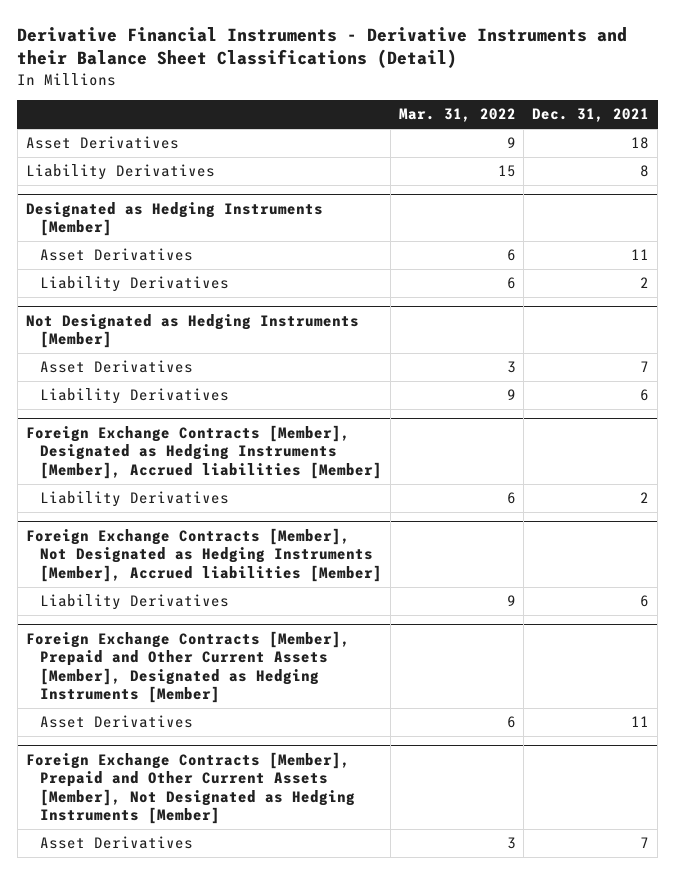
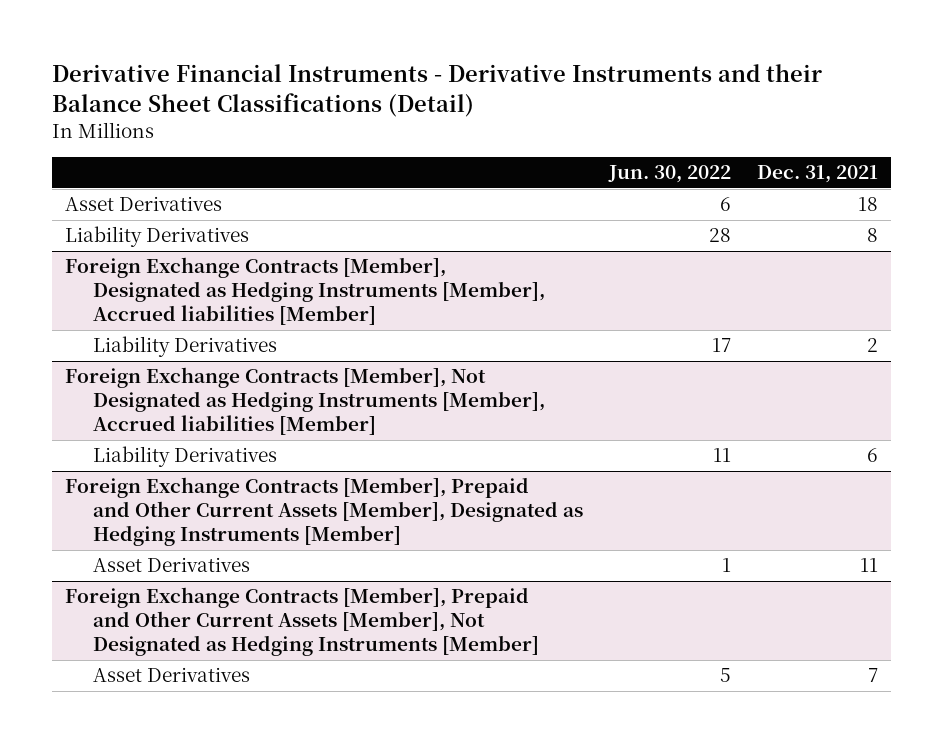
[398,108,516,123] Mar. 31, 2022 -> none
none -> [608,165,732,184] Jun. 30, 2022
[25,201,323,237] Designated as Hedging Instruments [Member] -> none
[39,248,193,262] Asset Derivatives -> none
[39,276,229,293] Liability Derivatives -> none
[25,313,359,349] Not Designated as Hedging Instruments [Member] -> none
[39,360,193,374] Asset Derivatives -> none
[39,388,229,405] Liability Derivatives -> none

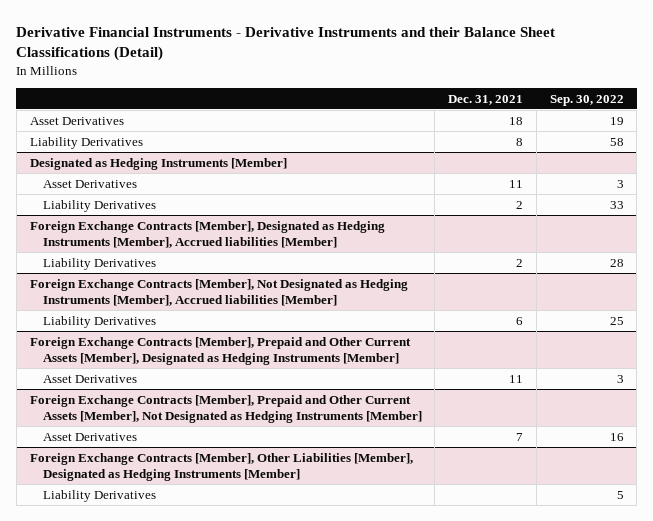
[608,165,732,184] Jun. 30, 2022 -> none
none -> [549,94,624,106] Sep. 30, 2022
none -> [29,157,287,170] Designated as Hedging Instruments [Member]
none -> [42,179,137,188] Asset Derivatives
none -> [42,199,156,212] Liability Derivatives
none -> [29,452,413,481] Foreign Exchange Contracts [Member], Other Liabilities [Member], Designated as Hedging Instruments [Member]
none -> [42,489,156,502] Liability Derivatives

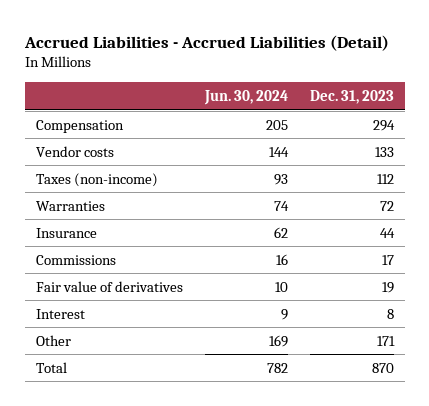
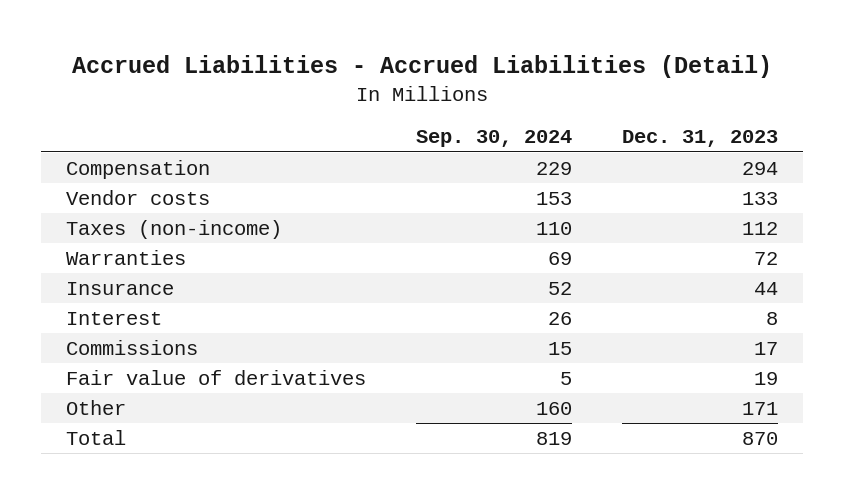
[203,89,288,105] Jun. 30, 2024 -> none
none -> [416,130,573,148] Sep. 30, 2024
[35,308,85,319] Interest -> [66,311,163,325] Interest

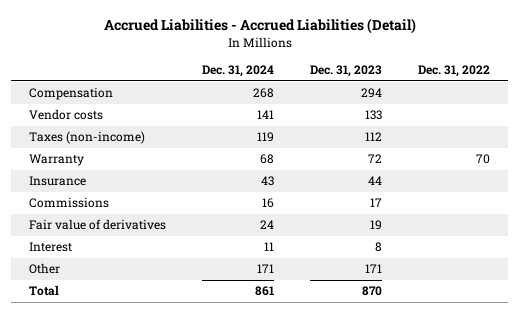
[416,130,573,148] Sep. 30, 2024 -> none
none -> [202,65,275,78] Dec. 31, 2024
none -> [417,65,490,78] Dec. 31, 2022
[66,249,187,265] Warranties -> [29,154,85,167] Warranty
[66,311,163,325] Interest -> [29,242,73,253] Interest

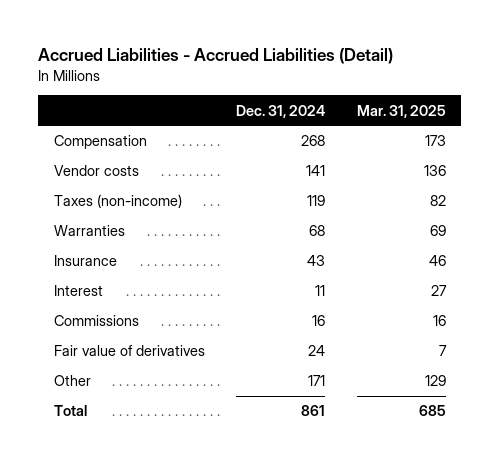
[310,65,383,78] Dec. 31, 2023 -> none
[417,65,490,78] Dec. 31, 2022 -> none
none -> [356,104,446,118] Mar. 31, 2025
[29,154,85,167] Warranty -> [53,225,125,237] Warranties
[29,242,73,253] Interest -> [53,285,103,297] Interest

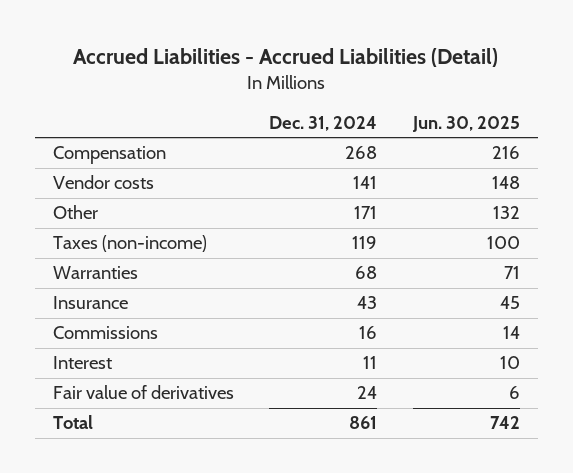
[356,104,446,118] Mar. 31, 2025 -> none
none -> [412,116,521,133] Jun. 30, 2025
[53,375,91,387] Other -> [52,205,98,220] Other
[53,285,103,297] Interest -> [52,356,112,370] Interest

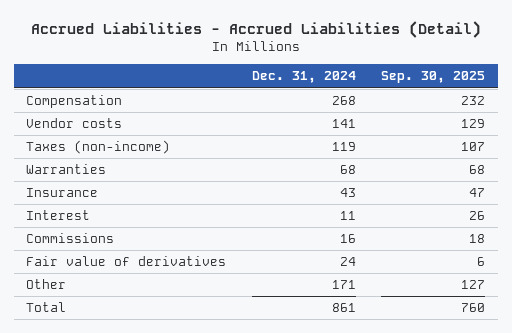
[412,116,521,133] Jun. 30, 2025 -> none
none -> [381,71,486,84] Sep. 30, 2025
[52,326,158,340] Commissions -> [26,233,115,244] Commissions
[52,205,98,220] Other -> [26,279,67,290] Other

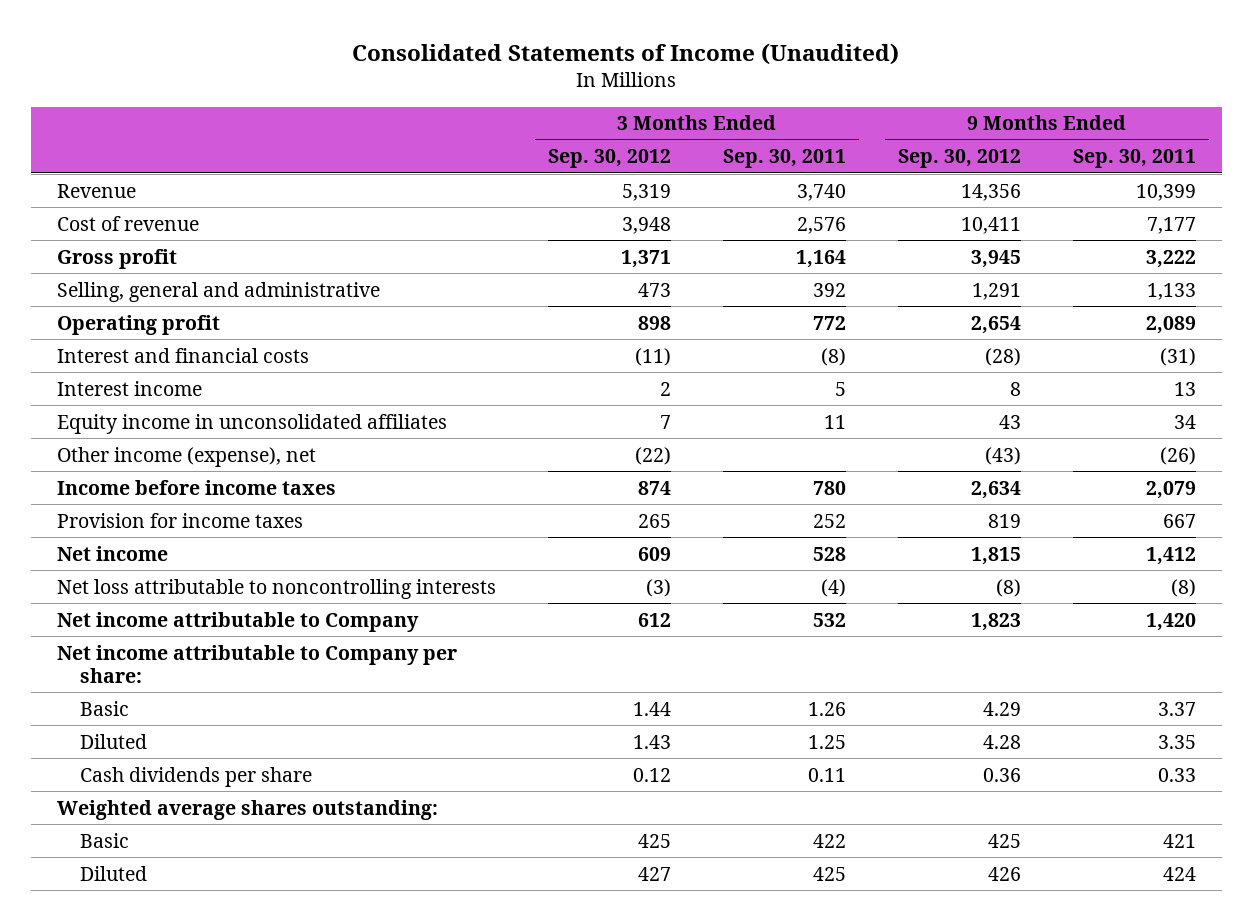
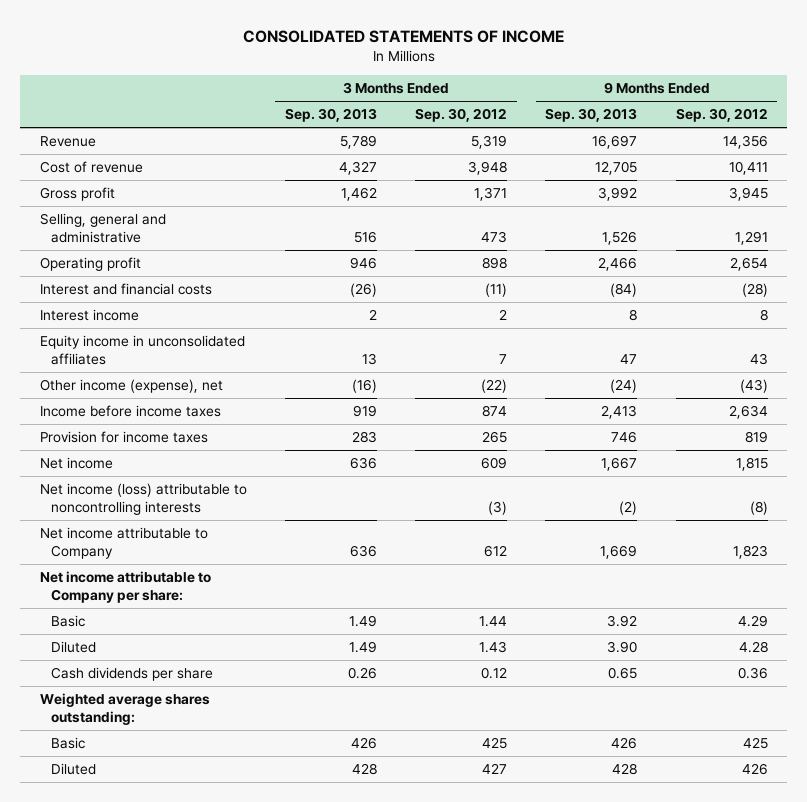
[352,42,900,65] Consolidated Statements of Income (Unaudited) -> [242,30,564,44] CONSOLIDATED STATEMENTS OF INCOME
[722,149,846,169] Sep. 30, 2011 -> none
[1072,149,1196,169] Sep. 30, 2011 -> none
none -> [284,108,377,123] Sep. 30, 2013
none -> [545,108,638,123] Sep. 30, 2013
[56,578,496,599] Net loss attributable to noncontrolling interests -> [39,482,247,515] Net income (loss) attributable to noncontrolling interests

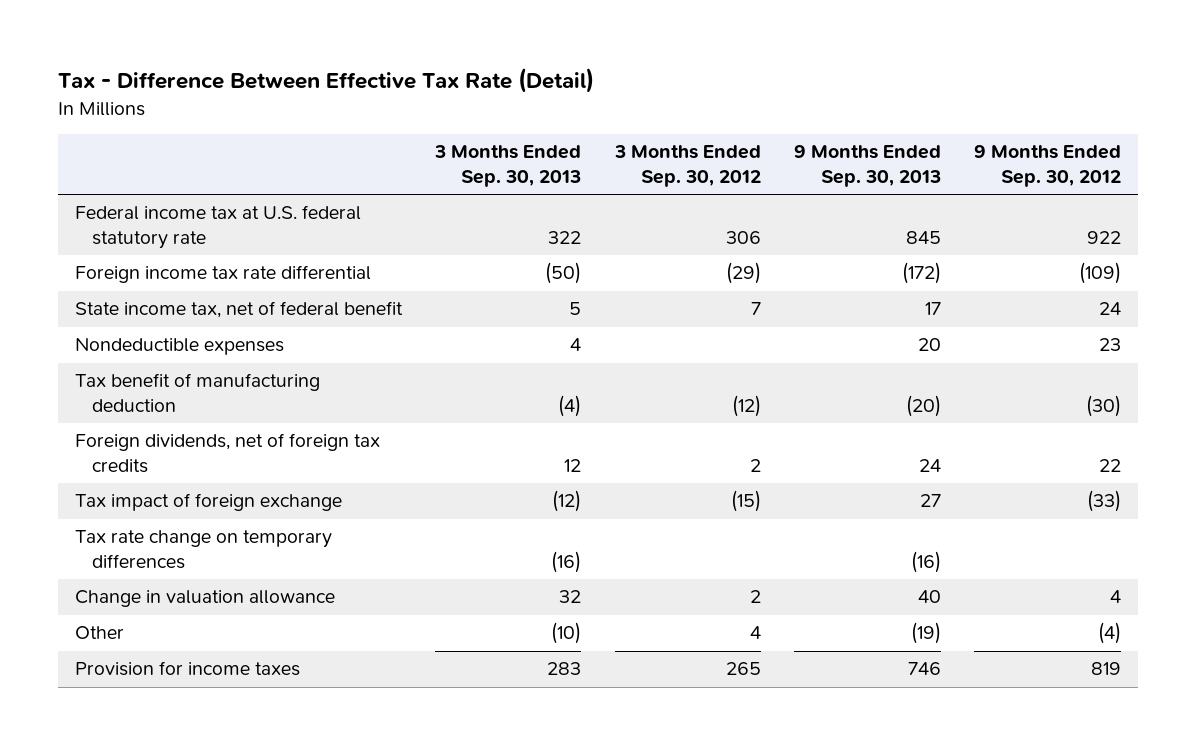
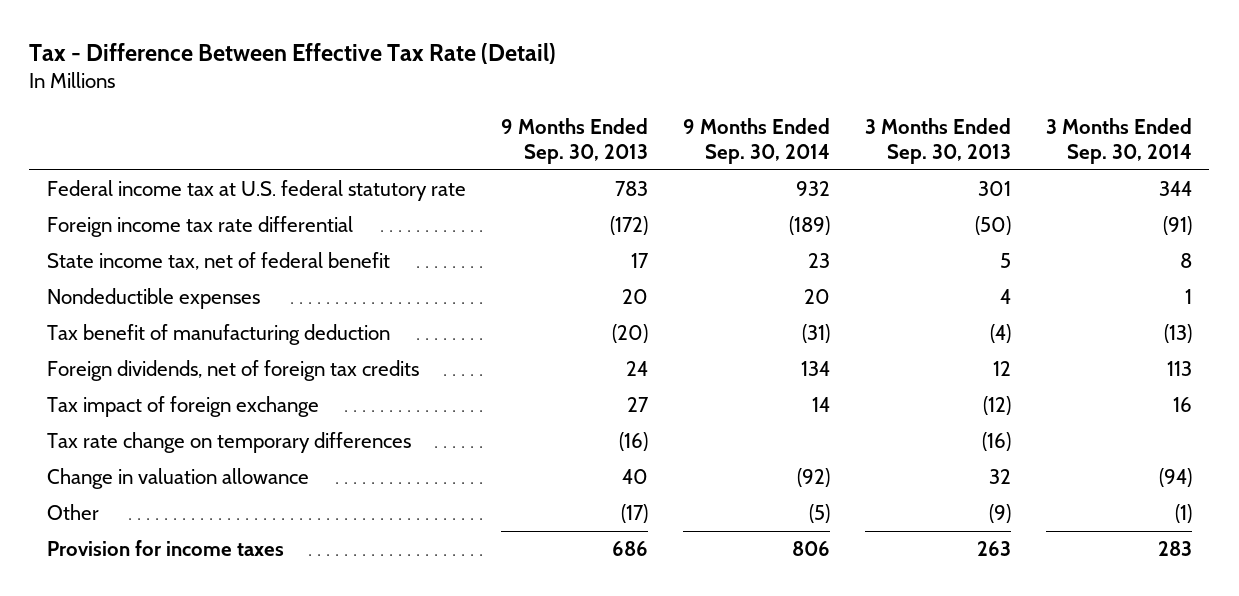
[613,145,761,187] 3 Months Ended Sep. 30, 2012 -> none
[974,145,1122,187] 9 Months Ended Sep. 30, 2012 -> none
none -> [682,117,830,164] 9 Months Ended Sep. 30, 2014
none -> [1045,117,1192,164] 3 Months Ended Sep. 30, 2014
[548,230,582,244] 322 -> [977,181,1011,197] 301
[906,230,942,244] 845 -> [614,181,648,197] 783
[551,622,582,645] (10) -> [988,504,1011,524] (9)
[911,622,942,645] (19) -> [620,504,648,524] (17)
[547,662,582,676] 283 -> [976,541,1011,557] 263
[908,662,942,676] 746 -> [611,541,648,557] 686

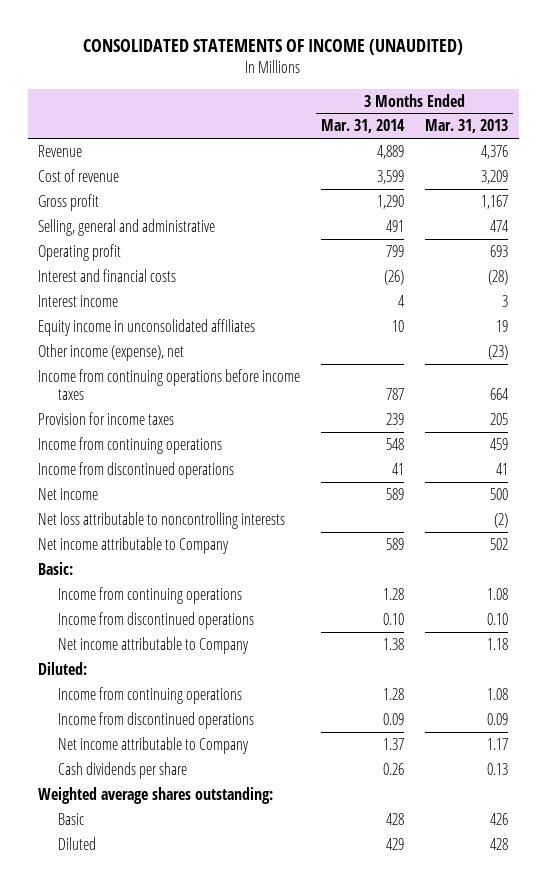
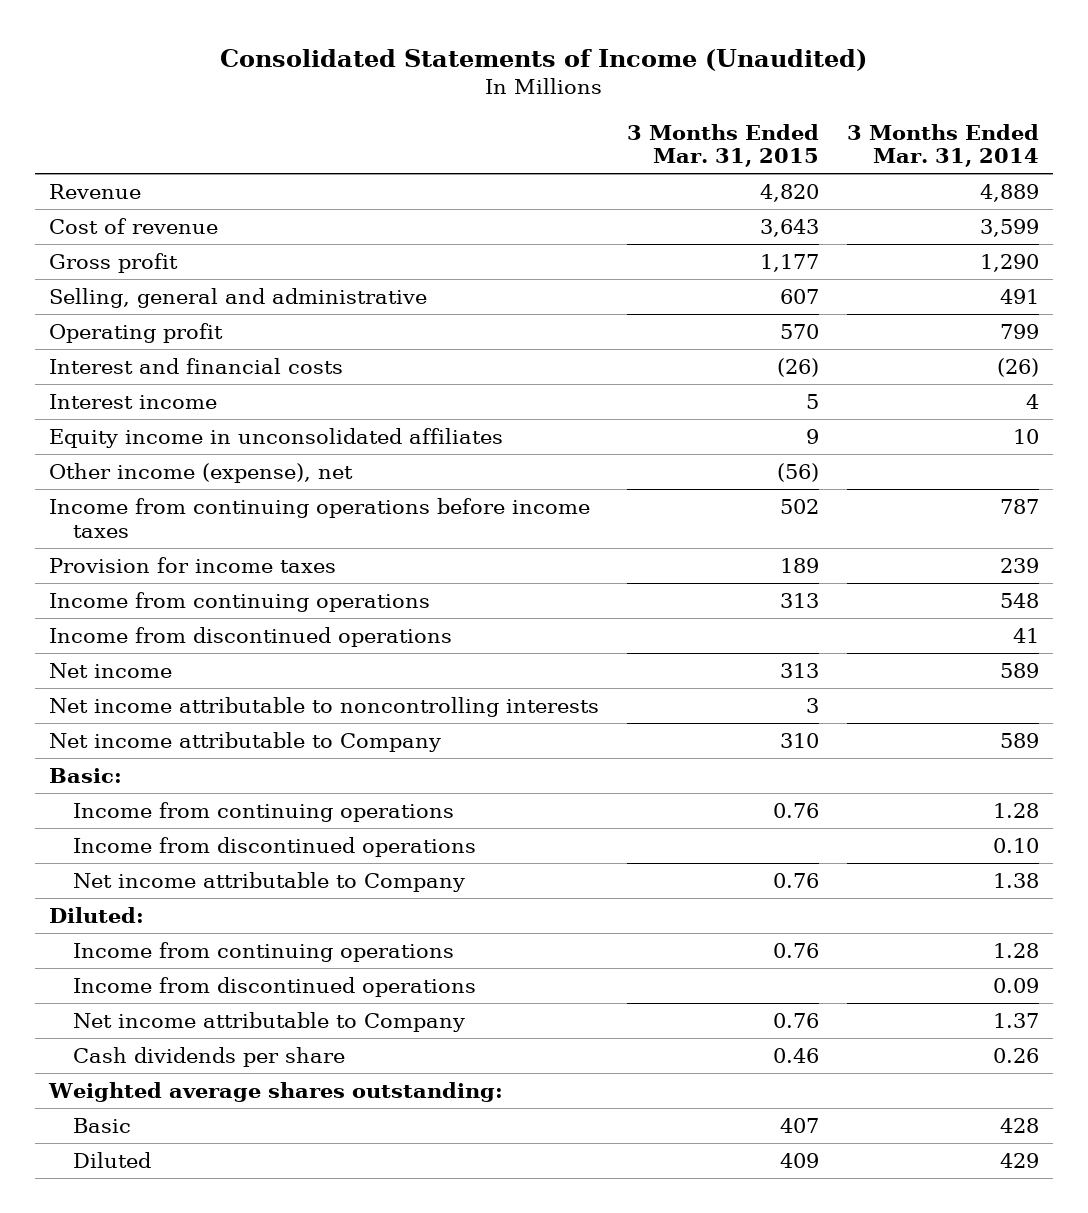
[83,39,464,56] CONSOLIDATED STATEMENTS OF INCOME (UNAUDITED) -> [219,48,867,71] Consolidated Statements of Income (Unaudited)
[425,119,509,134] Mar. 31, 2013 -> none
none -> [626,123,819,168] 3 Months Ended Mar. 31, 2015
[38,511,286,529] Net loss attributable to noncontrolling interests -> [48,696,599,717] Net income attributable to noncontrolling interests

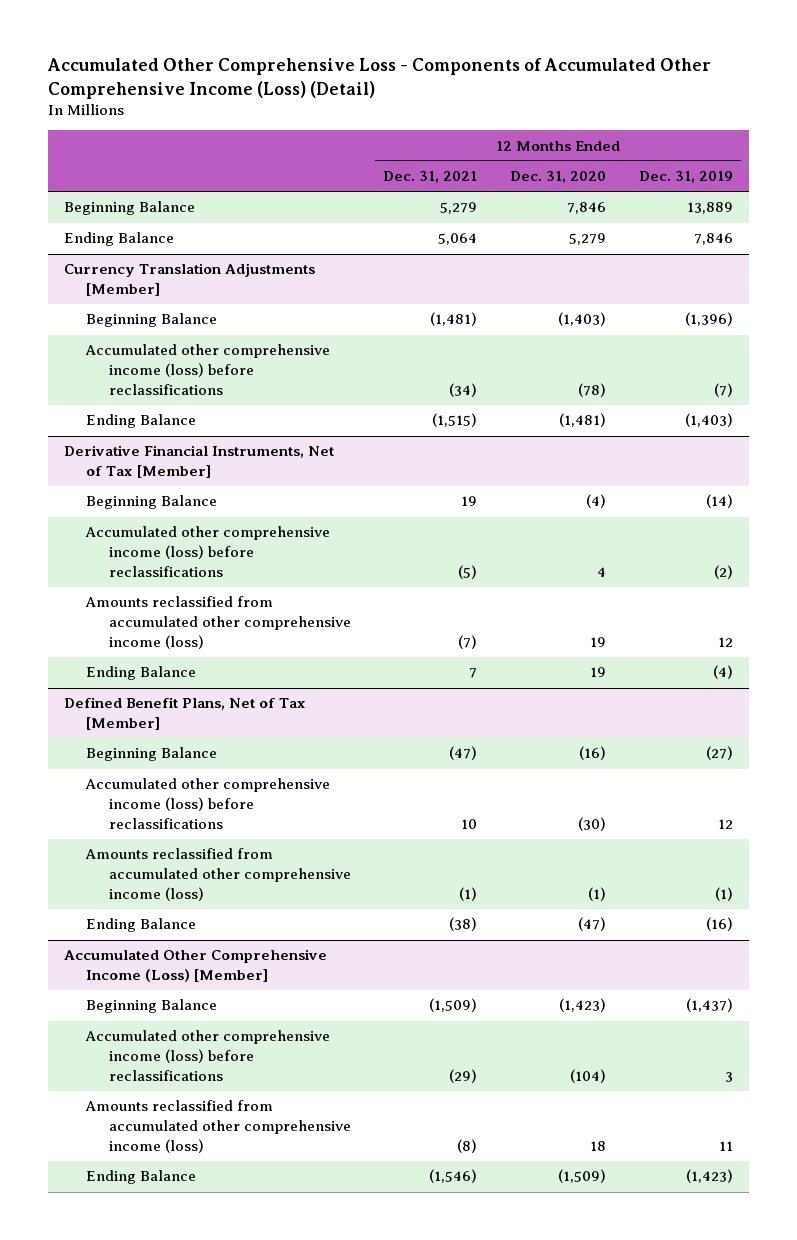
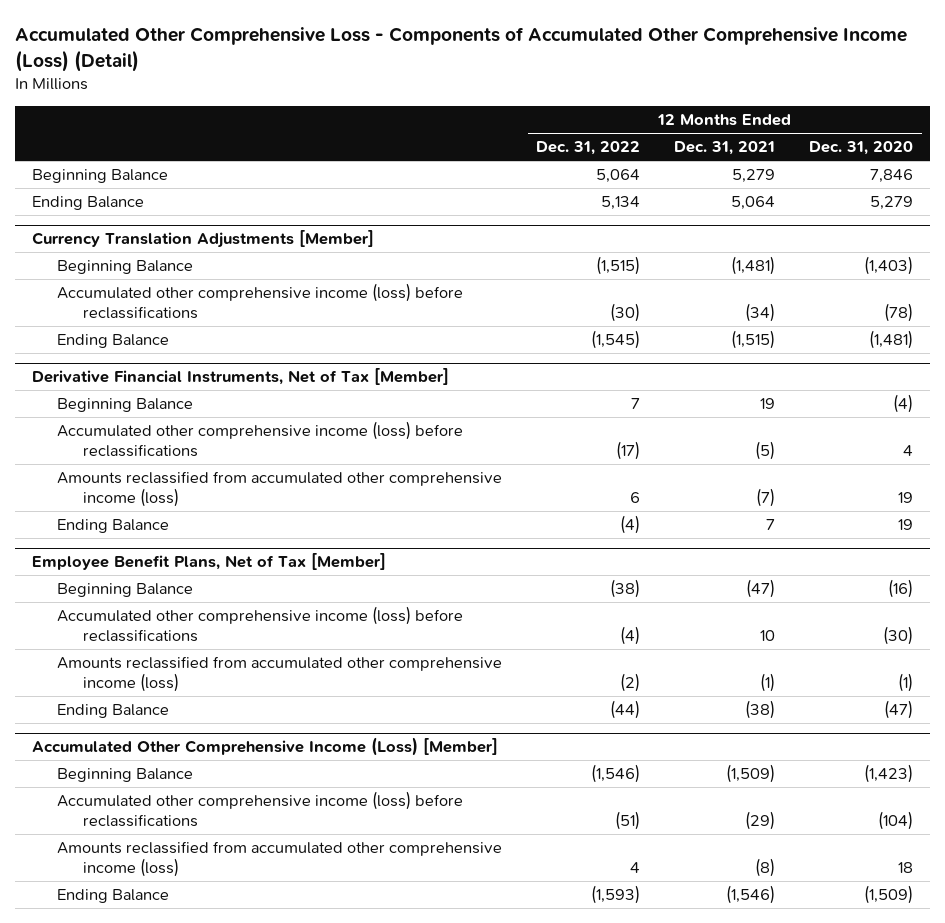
[638,171,733,184] Dec. 31, 2019 -> none
none -> [536,141,641,156] Dec. 31, 2022
[64,697,307,731] Defined Benefit Plans, Net of Tax [Member] -> [32,553,387,571] Employee Benefit Plans, Net of Tax [Member]

